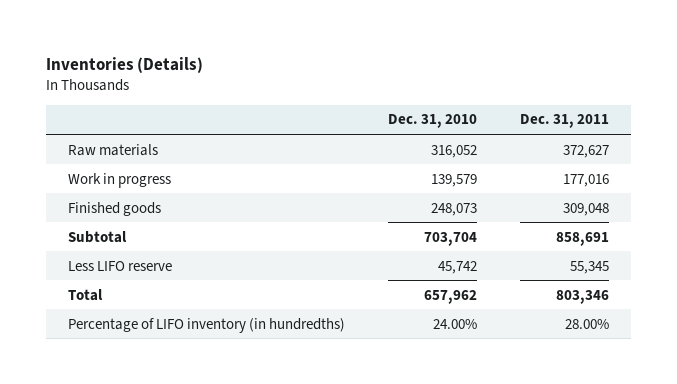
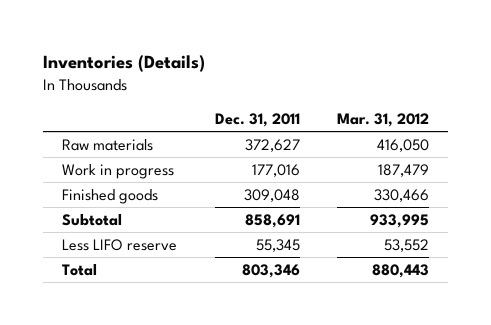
[388,114,478,129] Dec. 31, 2010 -> none
none -> [337,112,430,127] Mar. 31, 2012
[67,317,345,333] Percentage of LIFO inventory (in hundredths) -> none

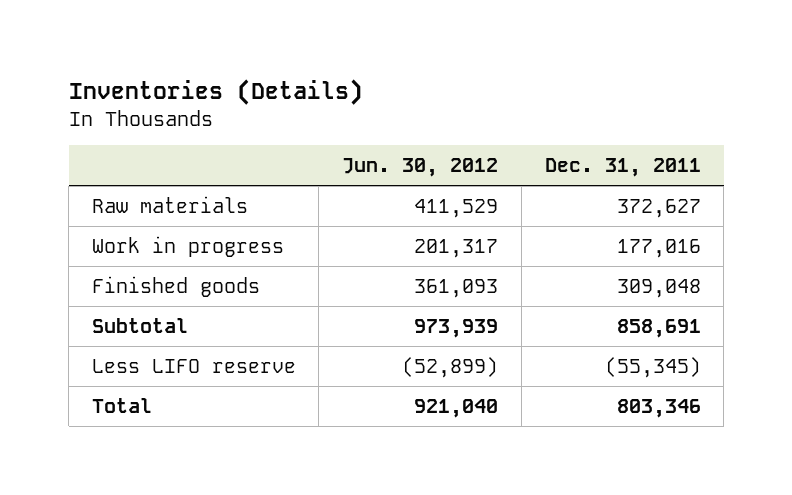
[337,112,430,127] Mar. 31, 2012 -> none
none -> [342,158,499,178] Jun. 30, 2012
[255,238,300,252] 55,345 -> [604,356,701,378] (55,345)

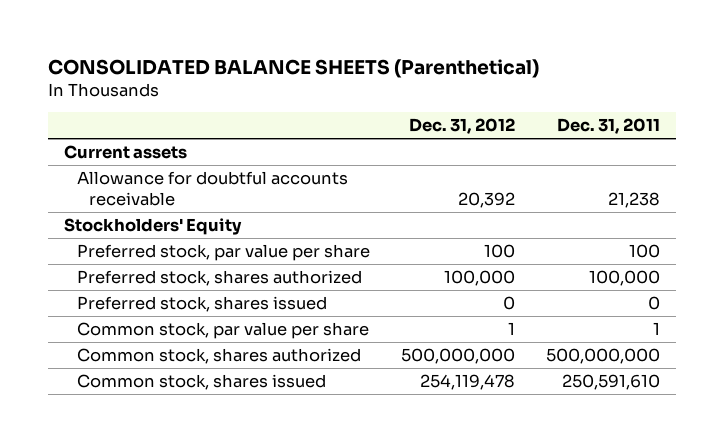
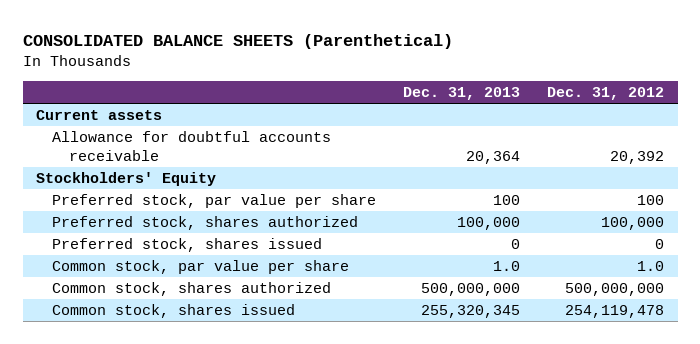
[557,118,661,135] Dec. 31, 2011 -> none
none -> [403,86,521,100] Dec. 31, 2013
[507,321,515,335] 1 -> [637,261,665,272] 1.0

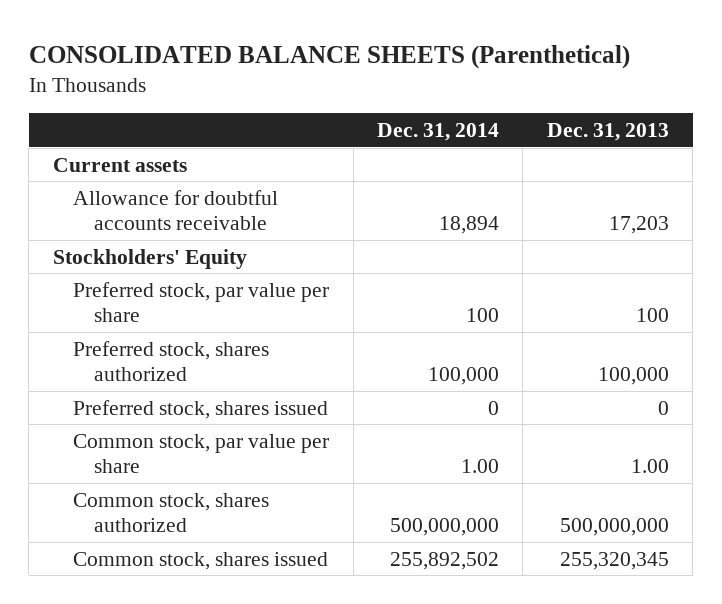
[547,86,665,100] Dec. 31, 2012 -> none
none -> [377,123,500,142] Dec. 31, 2014
[466,150,521,164] 20,364 -> [608,216,669,235] 17,203
[493,261,521,272] 1.0 -> [630,459,669,474] 1.00

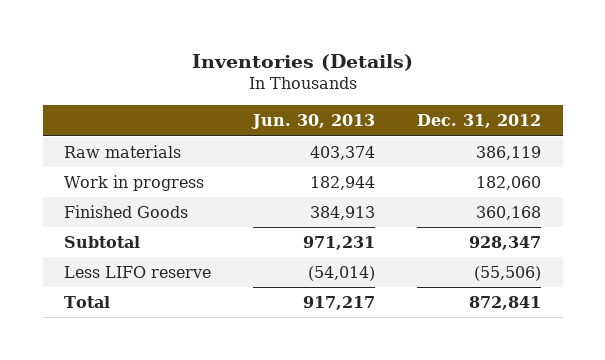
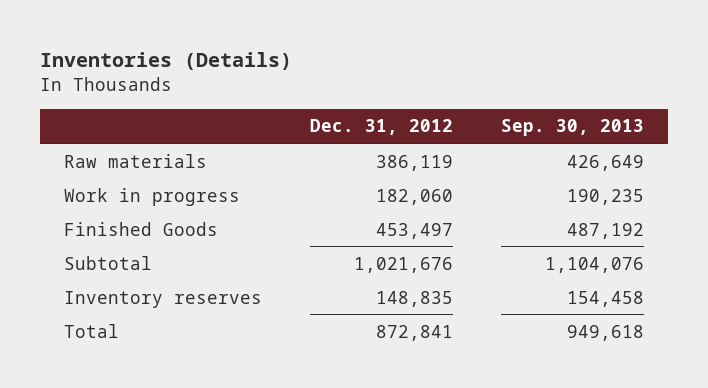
[251,114,376,130] Jun. 30, 2013 -> none
none -> [501,119,645,137] Sep. 30, 2013
[63,265,211,278] Less LIFO reserve -> none
[476,205,542,220] 360,168 -> [376,222,454,239] 453,497
[469,235,542,250] 928,347 -> [354,256,454,273] 1,021,676
none -> [64,290,263,308] Inventory reserves

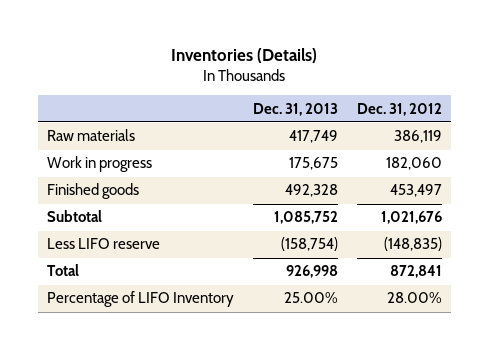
[501,119,645,137] Sep. 30, 2013 -> none
none -> [252,102,338,116] Dec. 31, 2013
[64,221,219,236] Finished Goods -> [47,183,140,200] Finished goods
[64,290,263,308] Inventory reserves -> none
none -> [47,238,161,250] Less LIFO reserve
none -> [47,291,235,308] Percentage of LIFO Inventory

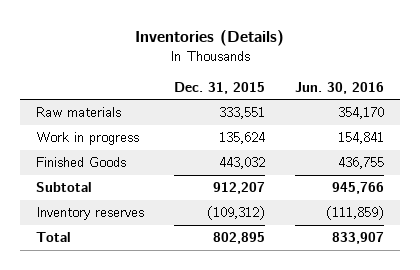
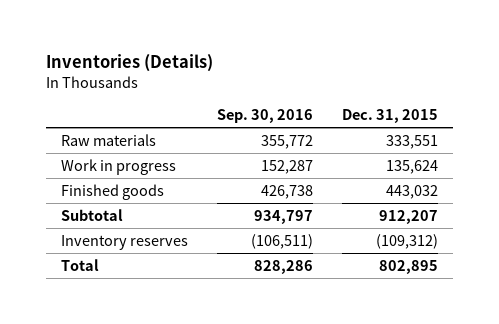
[295,81,385,94] Jun. 30, 2016 -> none
none -> [216,108,313,123] Sep. 30, 2016
[35,157,126,168] Finished Goods -> [60,183,164,200] Finished goods

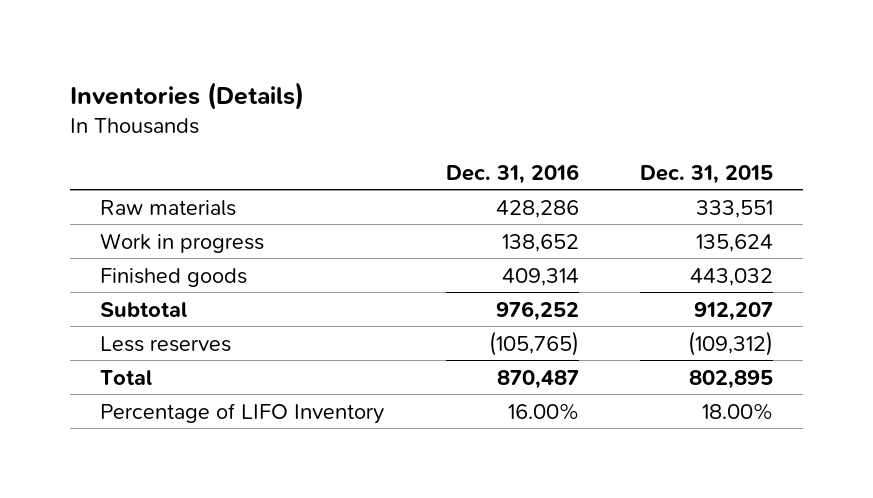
[216,108,313,123] Sep. 30, 2016 -> none
none -> [445,163,579,184] Dec. 31, 2016
[60,234,188,250] Inventory reserves -> [100,335,232,352] Less reserves
none -> [100,402,385,424] Percentage of LIFO Inventory

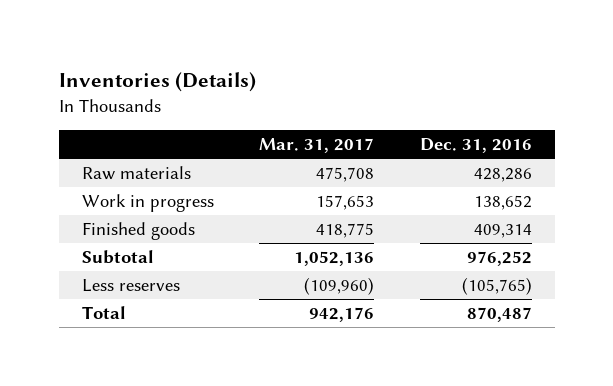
[639,164,773,184] Dec. 31, 2015 -> none
none -> [259,138,375,154] Mar. 31, 2017
[100,402,385,424] Percentage of LIFO Inventory -> none

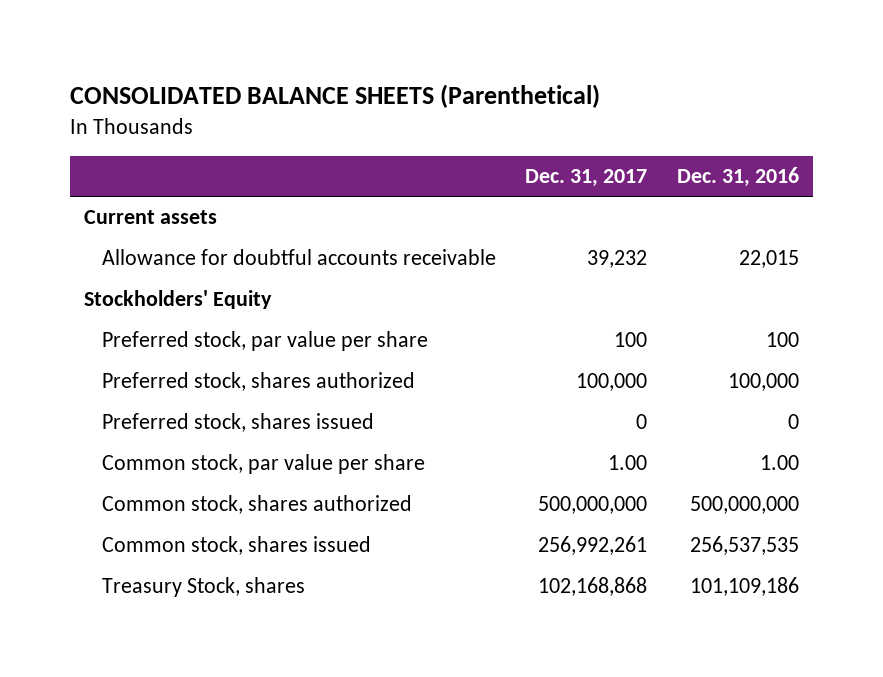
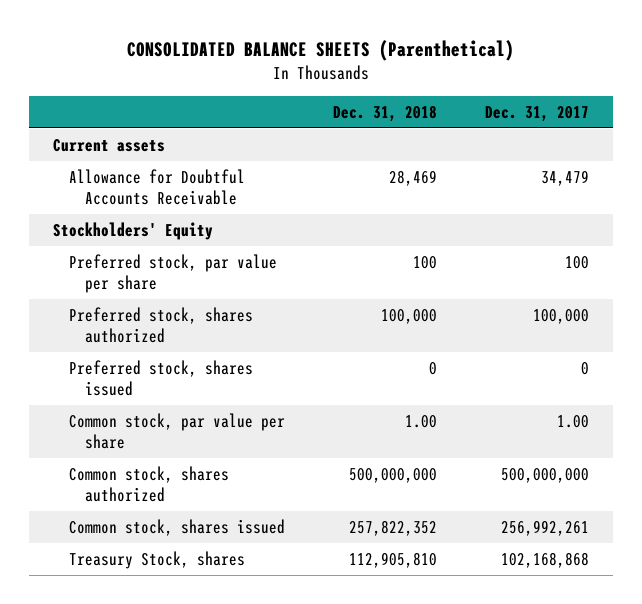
[676,167,799,188] Dec. 31, 2016 -> none
none -> [333,104,438,122] Dec. 31, 2018
[101,249,496,266] Allowance for doubtful accounts receivable -> [69,168,246,206] Allowance for Doubtful Accounts Receivable
[587,250,648,269] 39,232 -> [541,169,590,186] 34,479

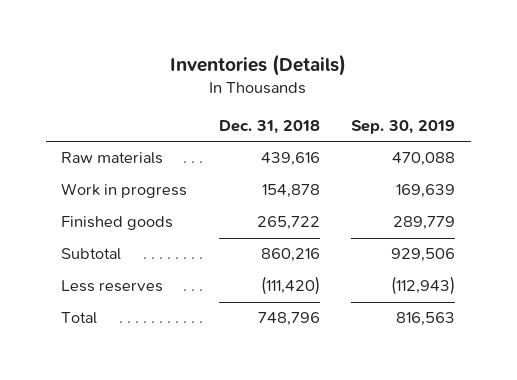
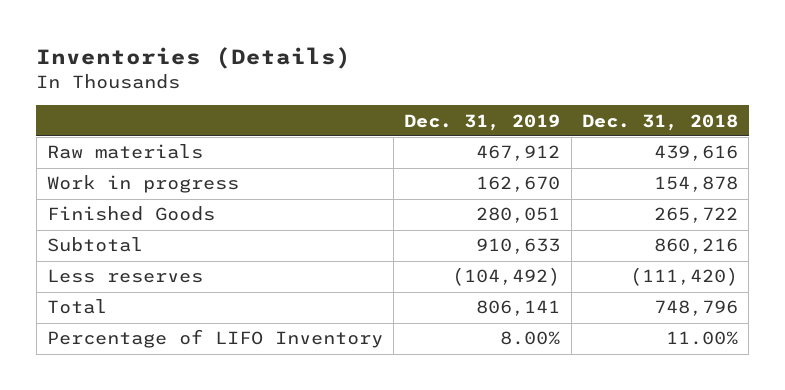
[351,120,456,135] Sep. 30, 2019 -> none
none -> [404,113,561,131] Dec. 31, 2019
[61,216,174,231] Finished goods -> [46,206,215,222] Finished Goods
none -> [46,329,383,349] Percentage of LIFO Inventory

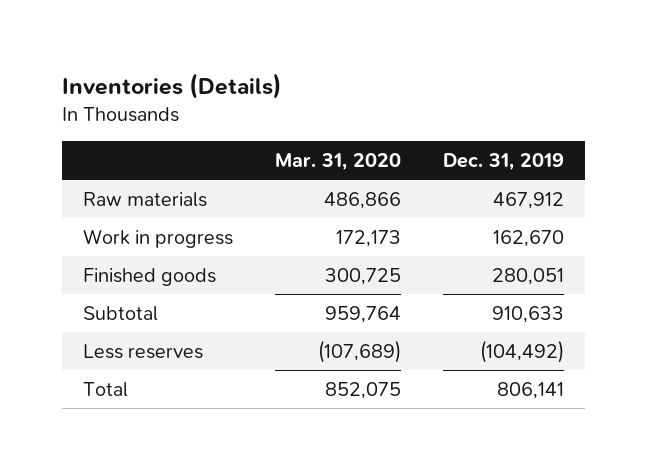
[582,113,739,131] Dec. 31, 2018 -> none
none -> [275,152,402,171] Mar. 31, 2020
[46,206,215,222] Finished Goods -> [83,267,217,286] Finished goods
[46,329,383,349] Percentage of LIFO Inventory -> none

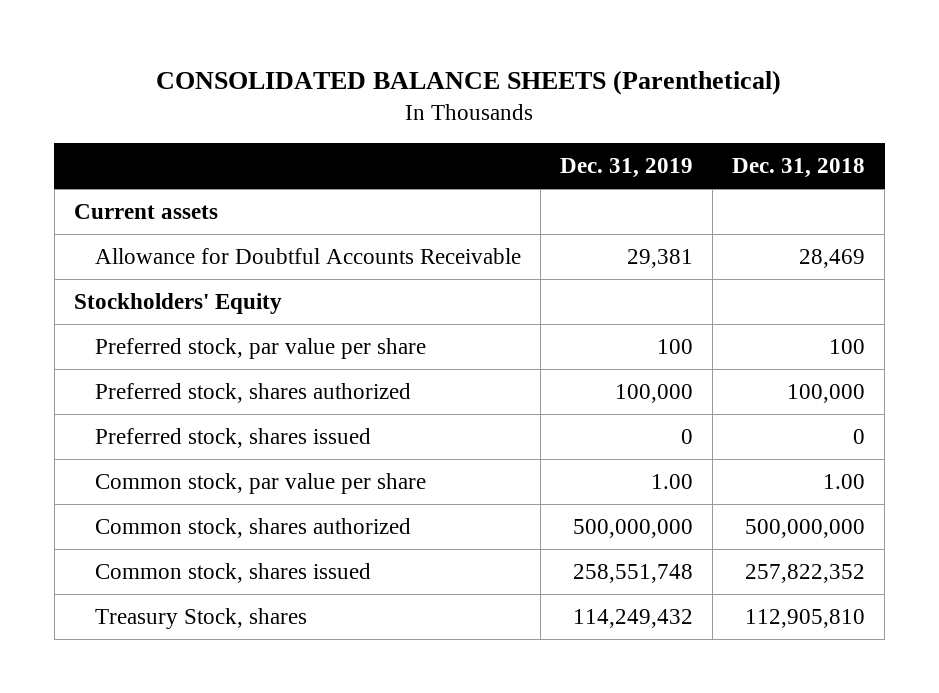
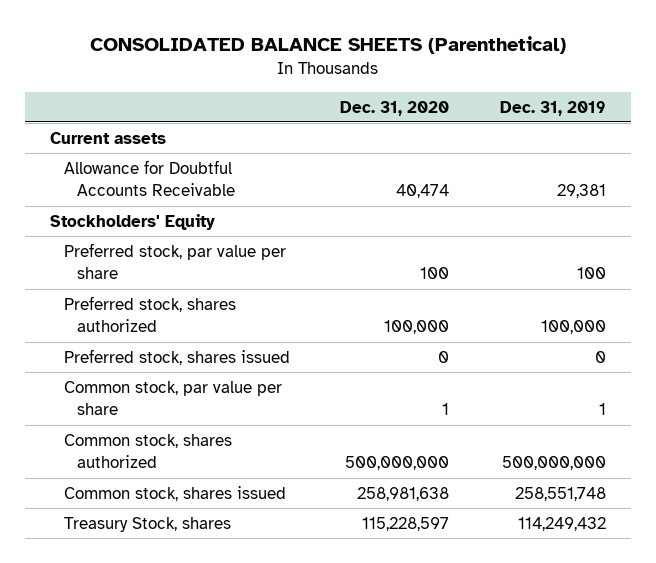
[732,158,866,179] Dec. 31, 2018 -> none
none -> [340,100,450,116] Dec. 31, 2020
[651,474,694,490] 1.00 -> [598,403,606,416] 1

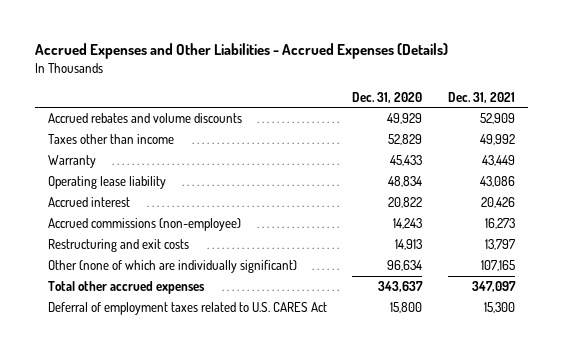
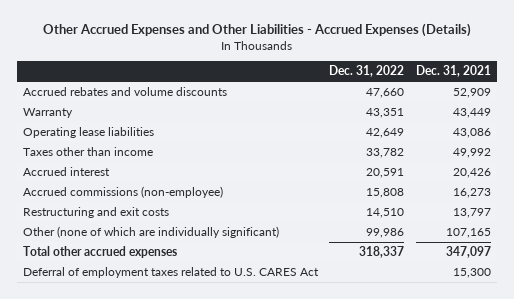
[34,43,448,60] Accrued Expenses and Other Liabilities - Accrued Expenses (Details) -> [42,23,471,38] Other Accrued Expenses and Other Liabilities - Accrued Expenses (Details)
[352,91,423,103] Dec. 31, 2020 -> none
none -> [329,65,405,78] Dec. 31, 2022
[47,176,166,190] Operating lease liability -> [22,127,154,139] Operating lease liabilities
[47,134,174,145] Taxes other than income -> [22,147,153,157] Taxes other than income

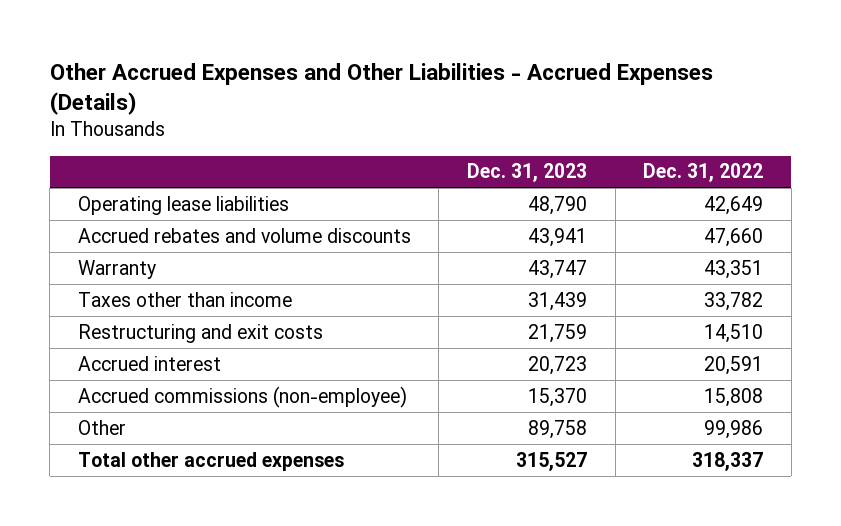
[416,65,492,78] Dec. 31, 2021 -> none
none -> [466,163,587,183] Dec. 31, 2023
[22,127,154,139] Operating lease liabilities -> [77,195,289,215] Operating lease liabilities
[22,207,169,219] Restructuring and exit costs -> [77,323,323,343] Restructuring and exit costs
[22,226,279,239] Other (none of which are individually significant) -> [77,419,126,435] Other
[22,267,319,279] Deferral of employment taxes related to U.S. CARES Act -> none

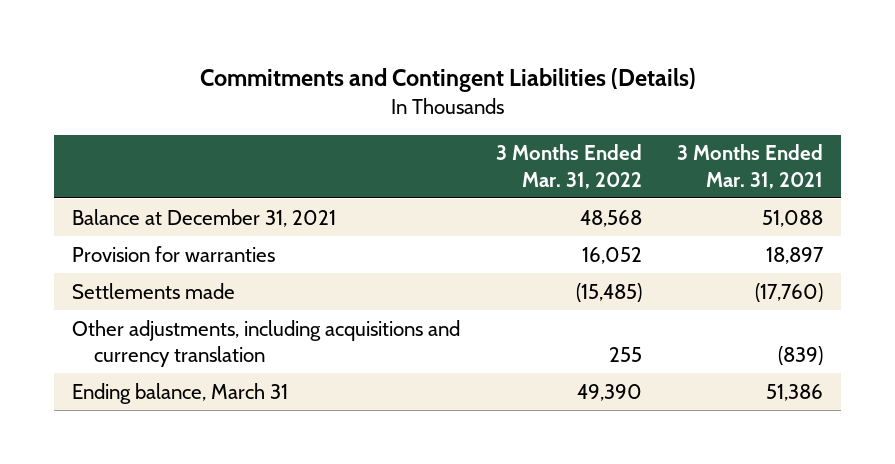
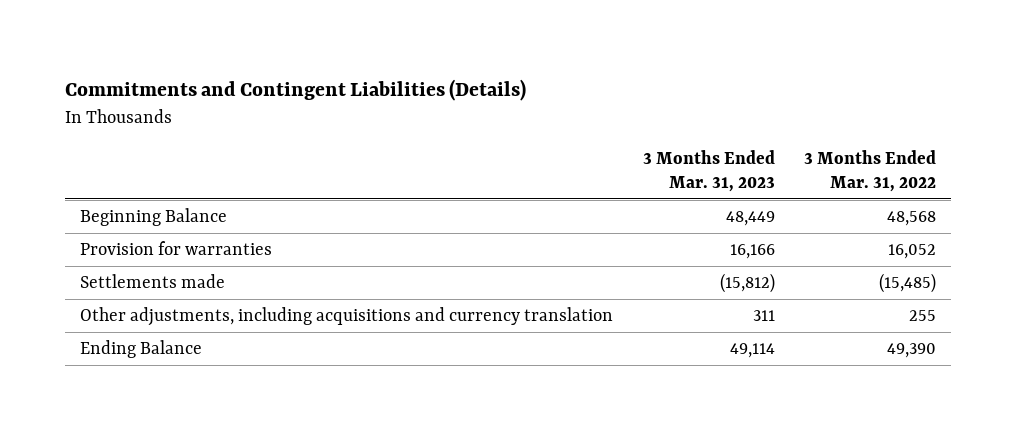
[677,144,824,189] 3 Months Ended Mar. 31, 2021 -> none
none -> [642,150,775,192] 3 Months Ended Mar. 31, 2023
[71,208,336,227] Balance at December 31, 2021 -> [80,208,228,227] Beginning Balance
[71,382,288,404] Ending balance, March 31 -> [80,340,203,359] Ending Balance

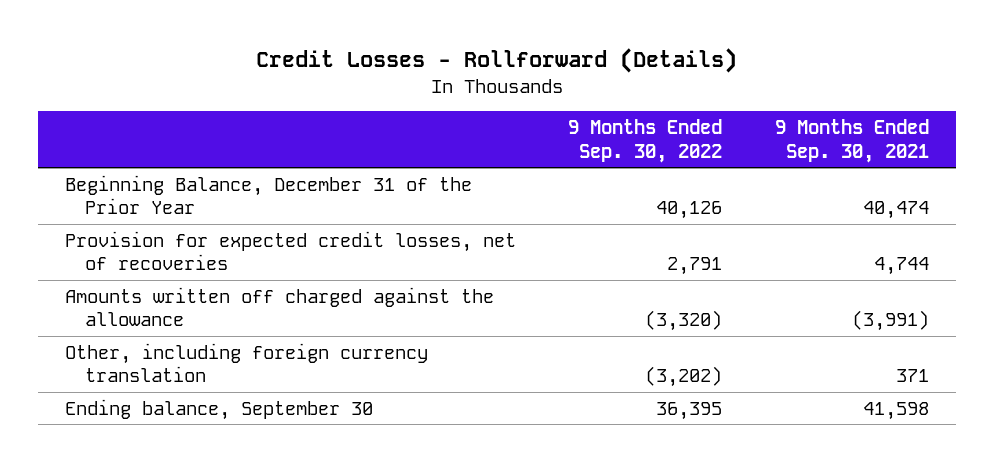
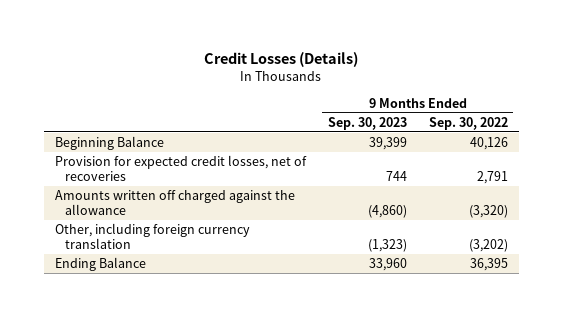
[255,48,737,74] Credit Losses - Rollforward (Details) -> [204,51,359,67] Credit Losses (Details)
[775,119,930,163] 9 Months Ended Sep. 30, 2021 -> none
none -> [327,116,407,130] Sep. 30, 2023
[64,174,472,215] Beginning Balance, December 31 of the Prior Year -> [55,136,165,151] Beginning Balance
[64,398,373,420] Ending balance, September 30 -> [55,257,147,272] Ending Balance

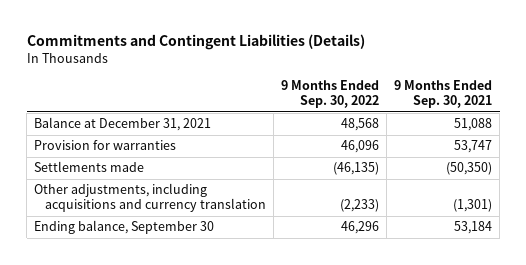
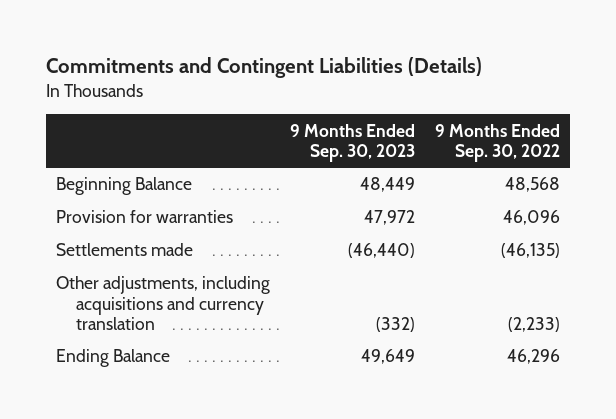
[394,80,493,109] 9 Months Ended Sep. 30, 2021 -> none
none -> [289,123,415,163] 9 Months Ended Sep. 30, 2023
[34,117,212,132] Balance at December 31, 2021 -> [55,177,192,196] Beginning Balance
[34,220,215,235] Ending balance, September 30 -> [55,349,170,368] Ending Balance

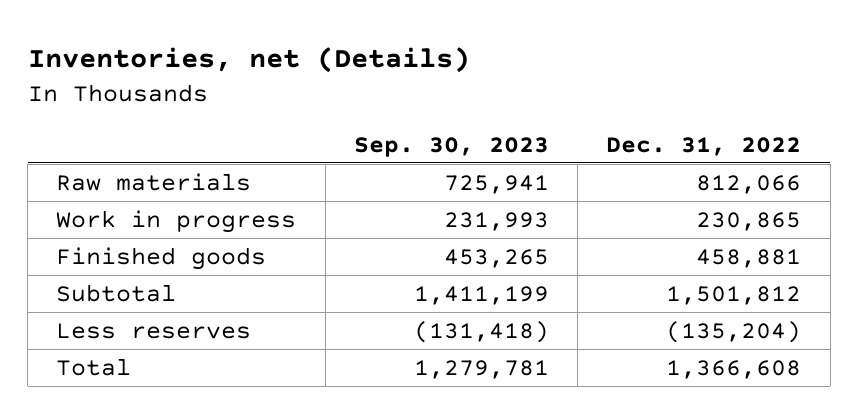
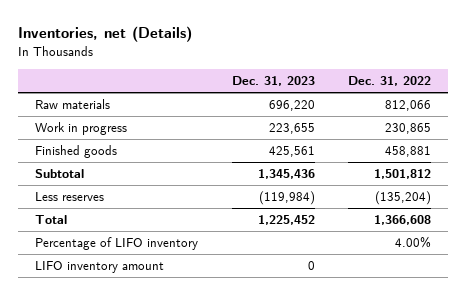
[353,136,549,157] Sep. 30, 2023 -> none
none -> [231,76,315,87] Dec. 31, 2023
none -> [34,237,198,251] Percentage of LIFO inventory
none -> [34,261,164,274] LIFO inventory amount

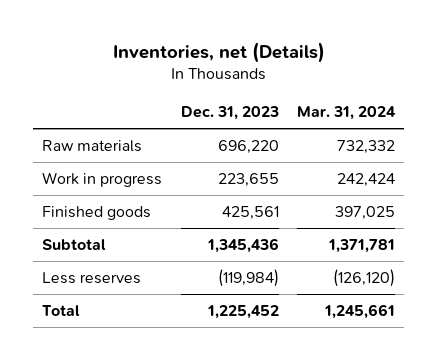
[348,76,432,87] Dec. 31, 2022 -> none
none -> [297,106,397,121] Mar. 31, 2024
[34,237,198,251] Percentage of LIFO inventory -> none
[34,261,164,274] LIFO inventory amount -> none

